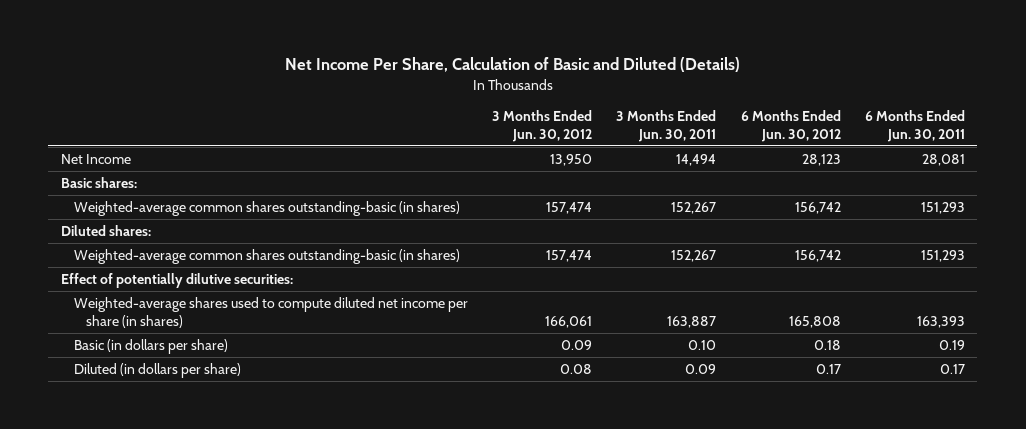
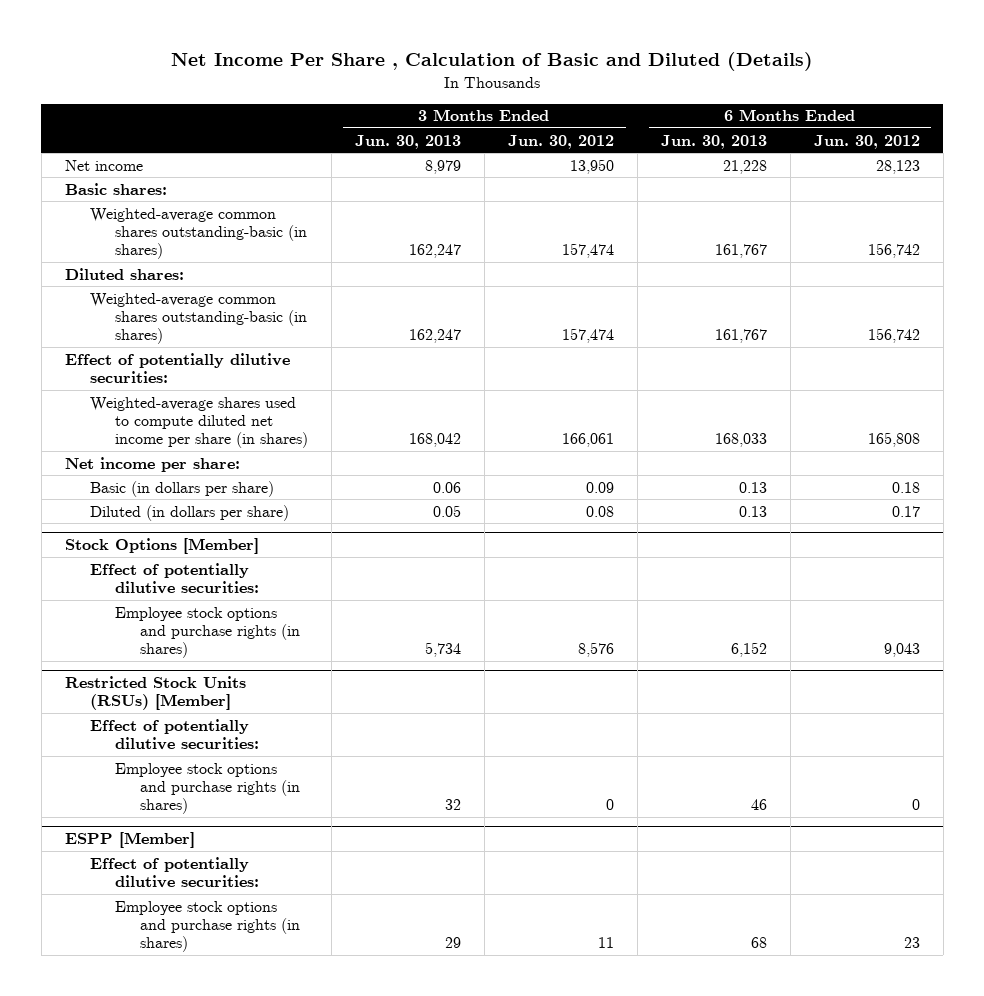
[284,57,740,73] Net Income Per Share, Calculation of Basic and Diluted (Details) -> [171,52,814,72] Net Income Per Share , Calculation of Basic and Diluted (Details)
[616,109,717,142] 3 Months Ended Jun. 30, 2011 -> none
[865,109,966,142] 6 Months Ended Jun. 30, 2011 -> none
none -> [354,134,461,149] Jun. 30, 2013
none -> [660,134,767,149] Jun. 30, 2013
[60,153,131,164] Net Income -> [64,159,143,171] Net income
none -> [64,456,240,472] Net income per share:
none -> [64,537,259,554] Stock Options [Member]
none -> [89,562,260,595] Effect of potentially dilutive securities:
none -> [115,606,301,659] Employee stock options and purchase rights (in shares)
none -> [64,675,246,711] Restricted Stock Units (RSUs) [Member]
none -> [89,718,260,751] Effect of potentially dilutive securities:
none -> [115,762,301,815] Employee stock options and purchase rights (in shares)
none -> [64,831,195,848] ESPP [Member]
none -> [89,856,260,889] Effect of potentially dilutive securities:
none -> [115,900,301,953] Employee stock options and purchase rights (in shares)

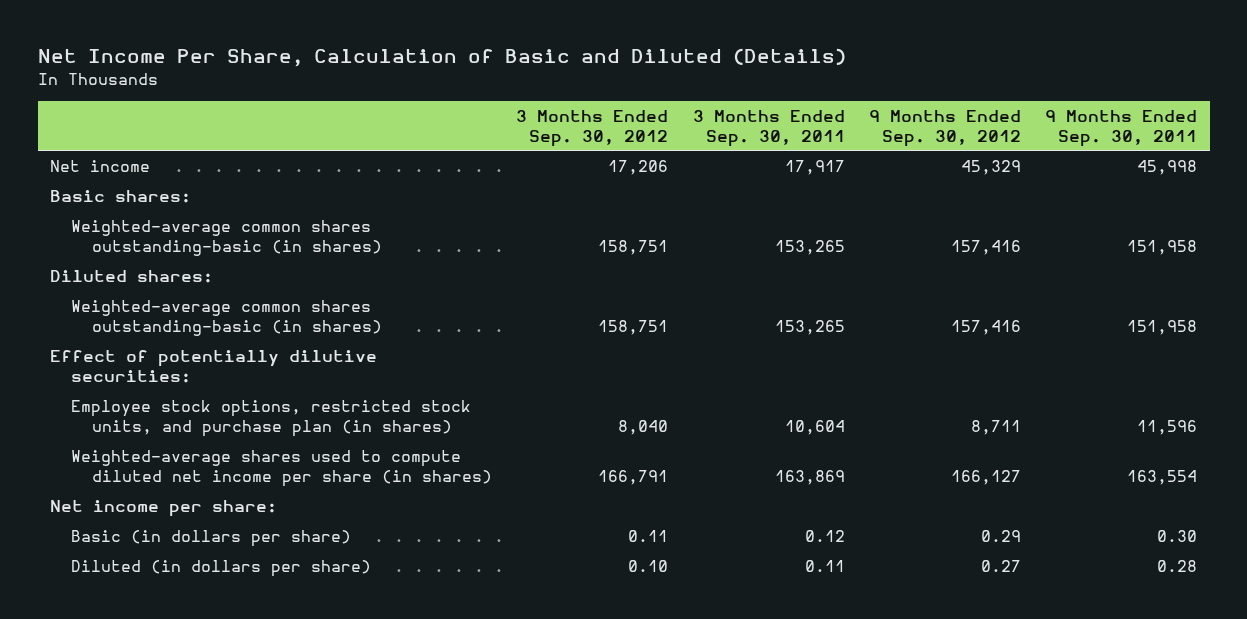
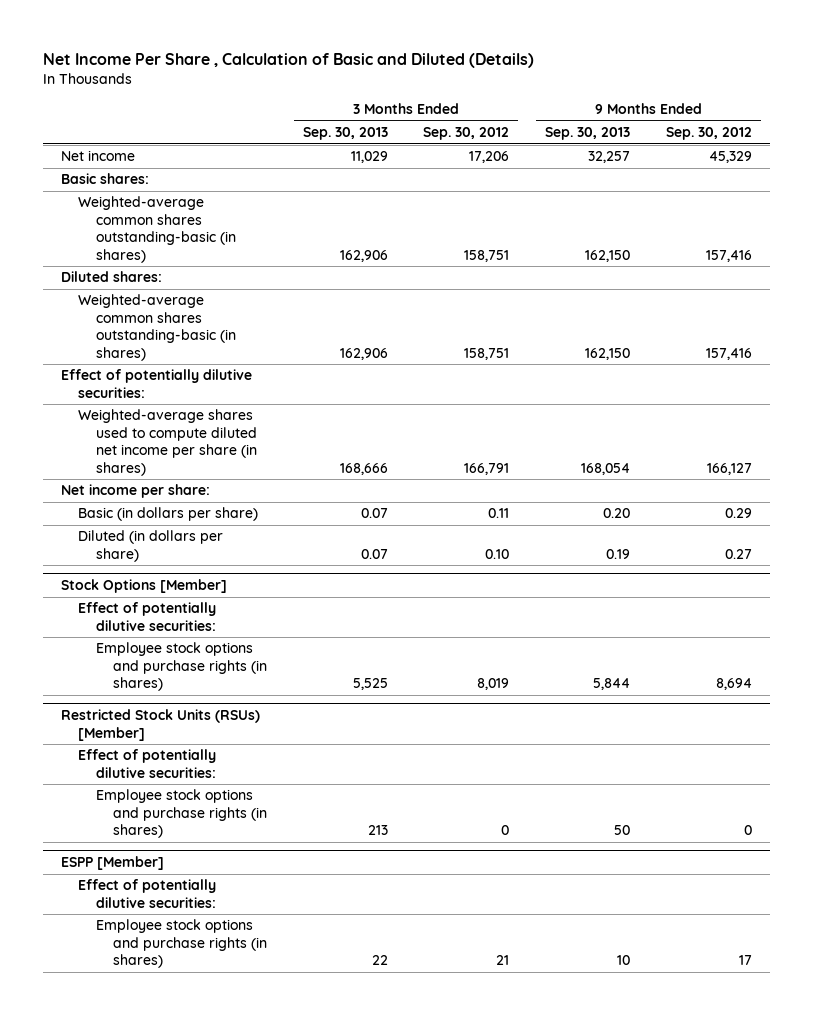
[37,47,846,67] Net Income Per Share, Calculation of Basic and Diluted (Details) -> [42,52,534,68] Net Income Per Share , Calculation of Basic and Diluted (Details)
[692,109,845,147] 3 Months Ended Sep. 30, 2011 -> none
[1045,109,1198,147] 9 Months Ended Sep. 30, 2011 -> none
none -> [302,127,388,141] Sep. 30, 2013
none -> [545,127,631,141] Sep. 30, 2013
[70,400,471,437] Employee stock options, restricted stock units, and purchase plan (in shares) -> none
none -> [60,579,227,594] Stock Options [Member]
none -> [78,602,217,631] Effect of potentially dilutive securities:
none -> [95,642,267,692] Employee stock options and purchase rights (in shares)
none -> [60,709,260,741] Restricted Stock Units (RSUs) [Member]
none -> [78,749,217,778] Effect of potentially dilutive securities:
none -> [95,789,267,839] Employee stock options and purchase rights (in shares)
none -> [60,856,164,871] ESPP [Member]
none -> [78,879,217,908] Effect of potentially dilutive securities:
none -> [95,919,267,969] Employee stock options and purchase rights (in shares)

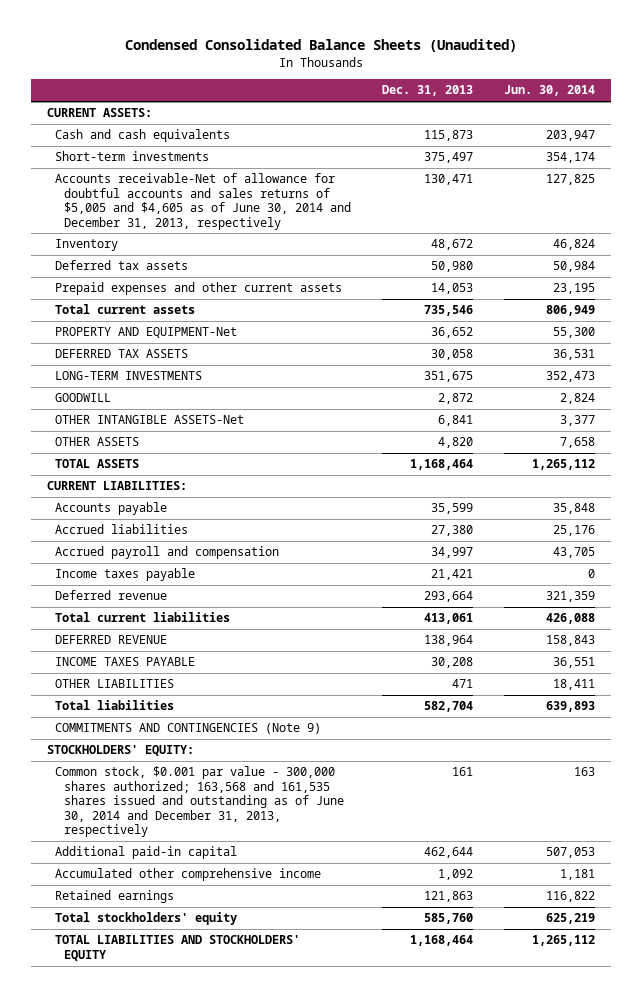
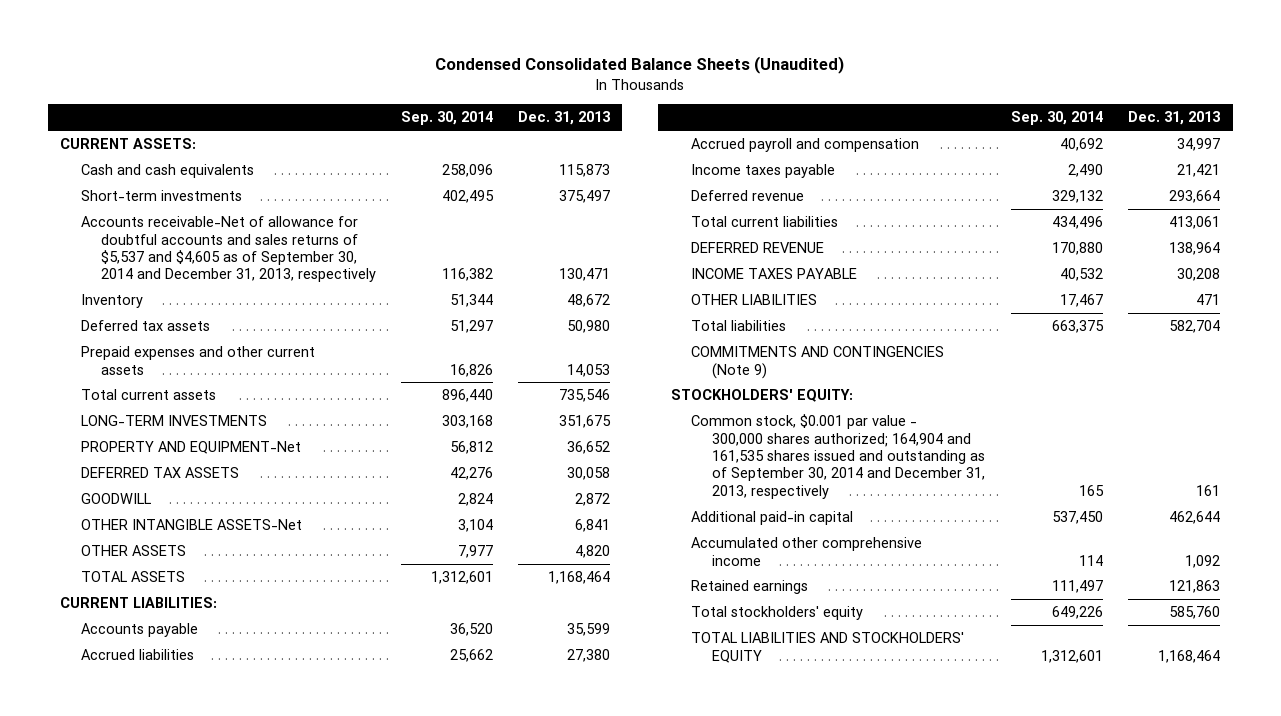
[504,85,596,97] Jun. 30, 2014 -> none
none -> [401,111,494,126] Sep. 30, 2014
[55,173,352,230] Accounts receivable-Net of allowance for doubtful accounts and sales returns of $5,005 and $4,605 as of June 30, 2014 and December 31, 2013, respectively -> [80,216,377,283] Accounts receivable-Net of allowance for doubtful accounts and sales returns of $5,537 and $4,605 as of September 30, 2014 and December 31, 2013, respectively
[55,371,203,381] LONG-TERM INVESTMENTS -> [80,415,267,427] LONG-TERM INVESTMENTS
[55,766,345,838] Common stock, $0.001 par value - 300,000 shares authorized; 163,568 and 161,535 shares issued and outstanding as of June 30, 2014 and December 31, 2013, respectively -> [691,414,985,499] Common stock, $0.001 par value - 300,000 shares authorized; 164,904 and 161,535 shares issued and outstanding as of September 30, 2014 and December 31, 2013, respectively

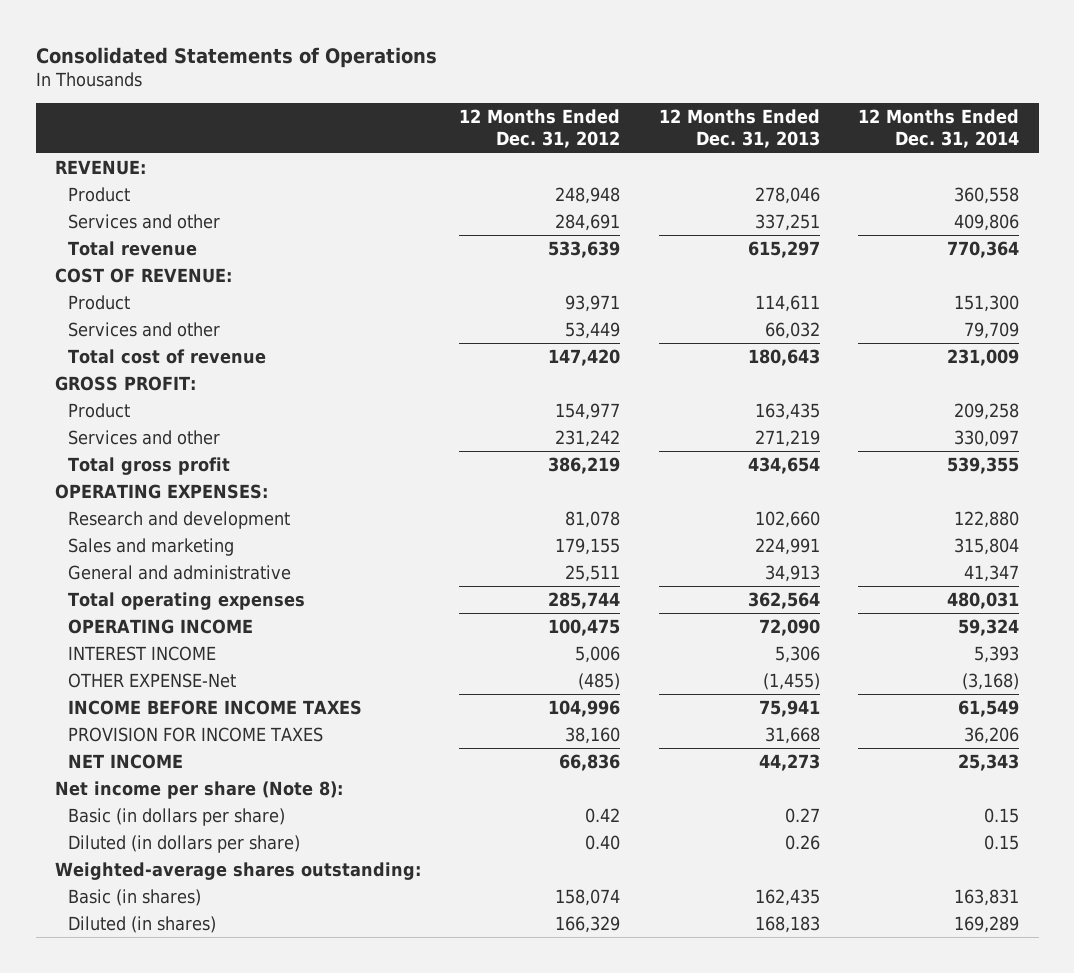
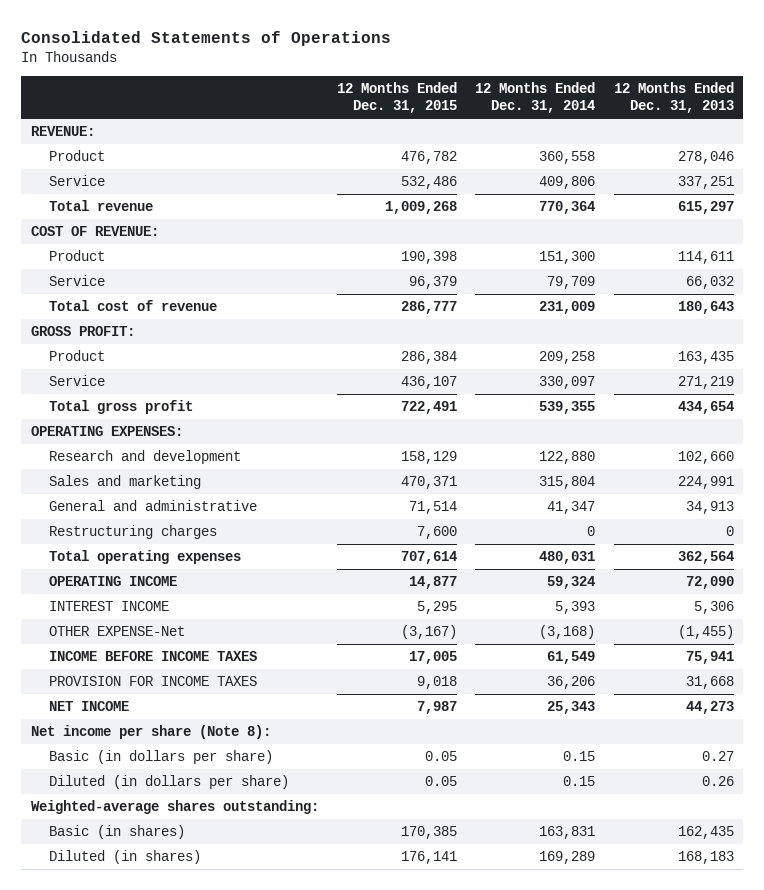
[459,109,621,149] 12 Months Ended Dec. 31, 2012 -> none
none -> [337,82,458,114] 12 Months Ended Dec. 31, 2015
[68,213,221,229] Services and other -> [49,175,106,187] Service
[68,321,221,337] Services and other -> [49,275,106,287] Service
[68,429,221,445] Services and other -> [49,375,106,387] Service
none -> [49,525,218,540] Restructuring charges

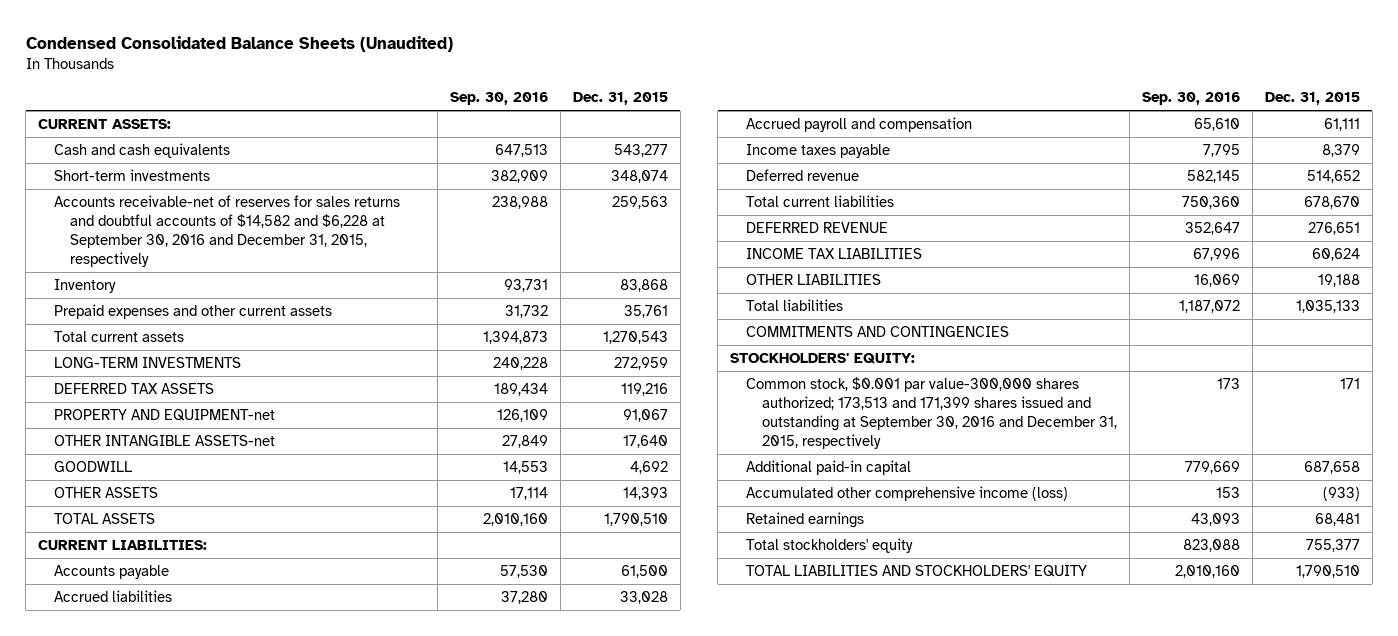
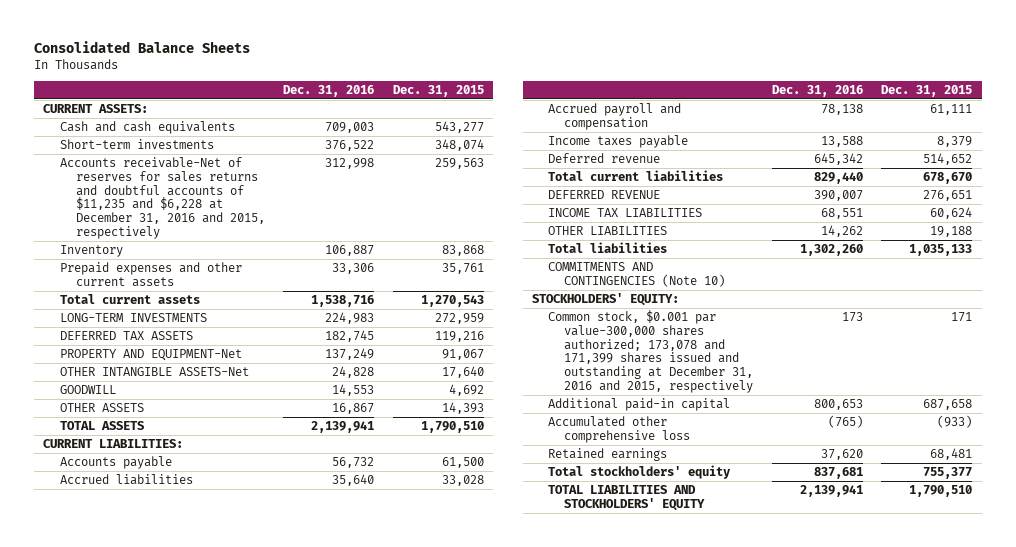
[25,35,453,52] Condensed Consolidated Balance Sheets (Unaudited) -> [34,40,251,53] Consolidated Balance Sheets
[449,92,548,106] Sep. 30, 2016 -> none
none -> [283,84,375,97] Dec. 31, 2016
[53,195,400,267] Accounts receivable-net of reserves for sales returns and doubtful accounts of $14,582 and $6,228 at September 30, 2016 and December 31, 2015, respectively -> [59,157,265,239] Accounts receivable-Net of reserves for sales returns and doubtful accounts of $11,235 and $6,228 at December 31, 2016 and 2015, respectively
[53,409,275,422] PROPERTY AND EQUIPMENT-net -> [59,349,242,362] PROPERTY AND EQUIPMENT-Net
[53,435,275,447] OTHER INTANGIBLE ASSETS-net -> [59,367,249,377] OTHER INTANGIBLE ASSETS-Net
[745,326,1009,338] COMMITMENTS AND CONTINGENCIES -> [548,262,726,288] COMMITMENTS AND CONTINGENCIES (Note 10)
[745,377,1117,449] Common stock, $0.001 par value-300,000 shares authorized; 173,513 and 171,399 shares issued and outstanding at September 30, 2016 and December 31, 2015, respectively -> [548,310,754,393] Common stock, $0.001 par value-300,000 shares authorized; 173,078 and 171,399 shares issued and outstanding at December 31, 2016 and 2015, respectively
[745,486,1068,502] Accumulated other comprehensive income (loss) -> [548,416,691,444] Accumulated other comprehensive loss

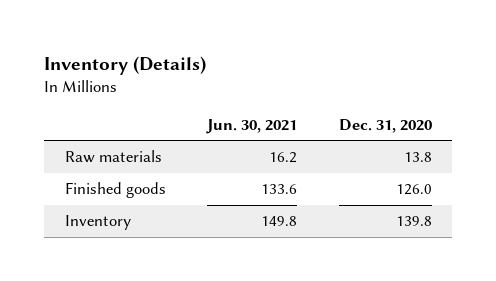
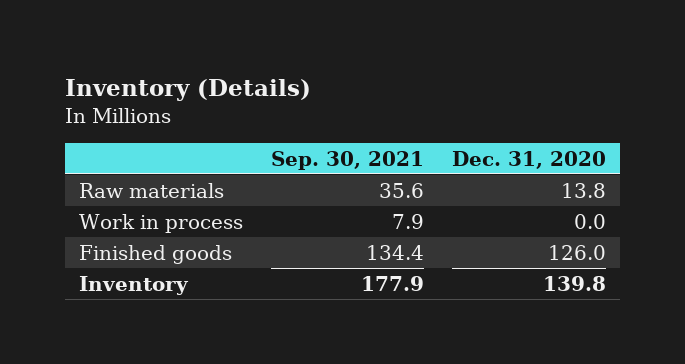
[206,118,298,134] Jun. 30, 2021 -> none
none -> [270,150,424,170] Sep. 30, 2021
none -> [78,213,243,233] Work in process

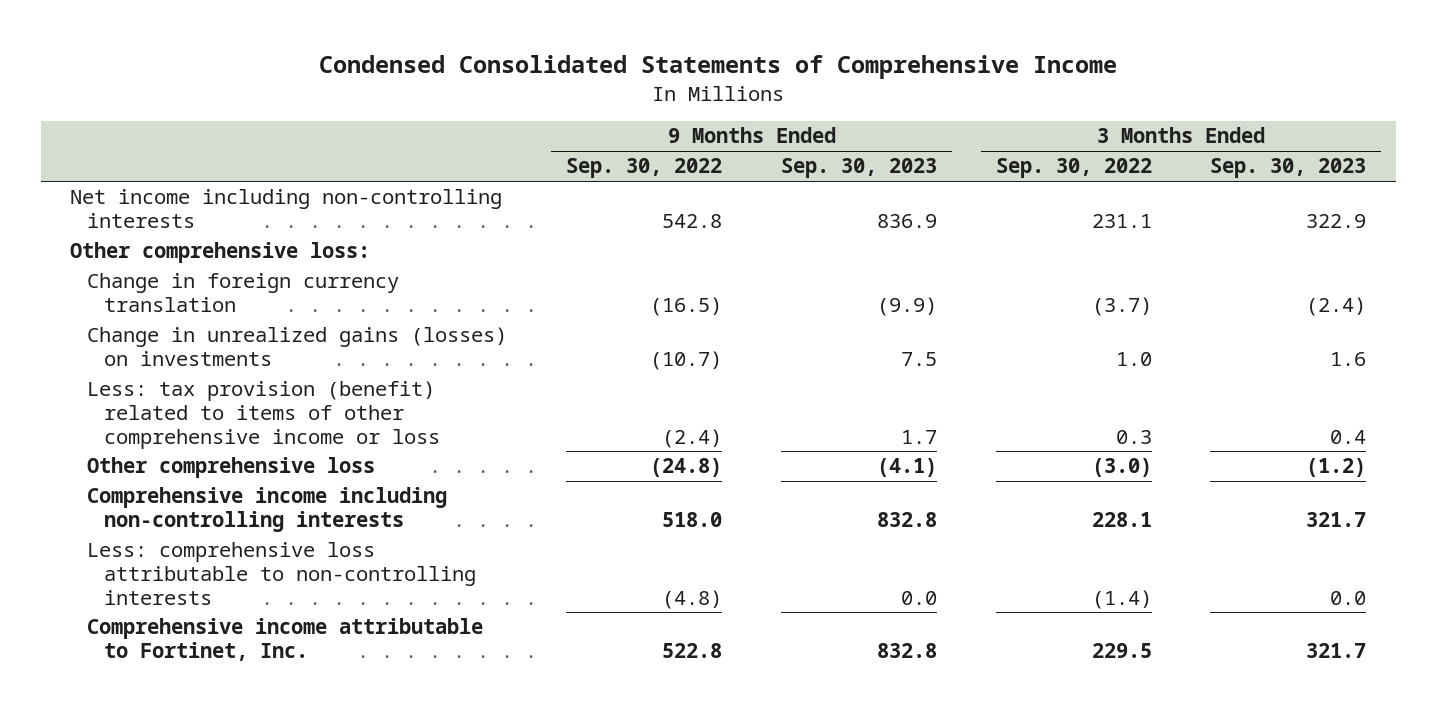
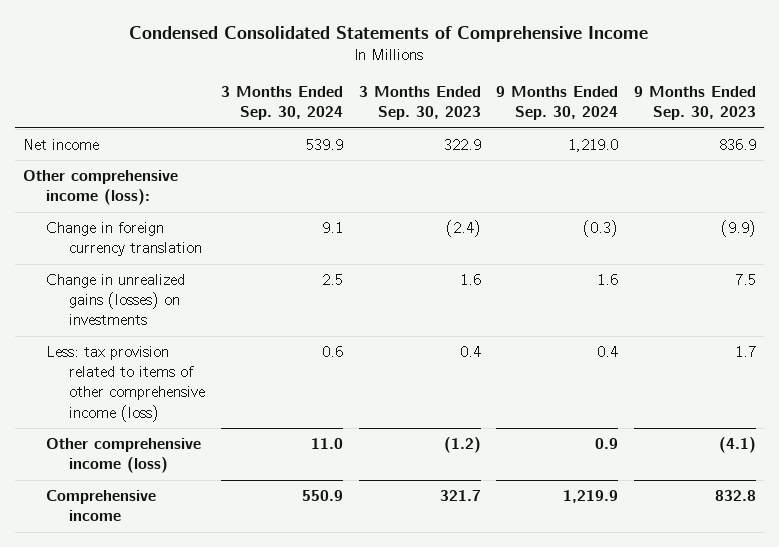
[566,158,723,179] Sep. 30, 2022 -> none
[995,158,1152,179] Sep. 30, 2022 -> none
none -> [220,86,343,121] 3 Months Ended Sep. 30, 2024
none -> [496,86,619,121] 9 Months Ended Sep. 30, 2024
[70,189,503,229] Net income including non-controlling interests -> [22,139,99,151] Net income
[70,242,371,264] Other comprehensive loss: -> [22,170,178,206] Other comprehensive income (loss):
[87,487,448,533] Comprehensive income including non-controlling interests -> none
[87,542,477,605] Less: comprehensive loss attributable to non-controlling interests -> none
[87,381,441,449] Less: tax provision (benefit) related to items of other comprehensive income or loss -> [46,346,206,422] Less: tax provision related to items of other comprehensive income (loss)
[87,457,376,479] Other comprehensive loss -> [46,438,202,474] Other comprehensive income (loss)
[87,618,484,662] Comprehensive income attributable to Fortinet, Inc. -> [46,490,157,522] Comprehensive income

